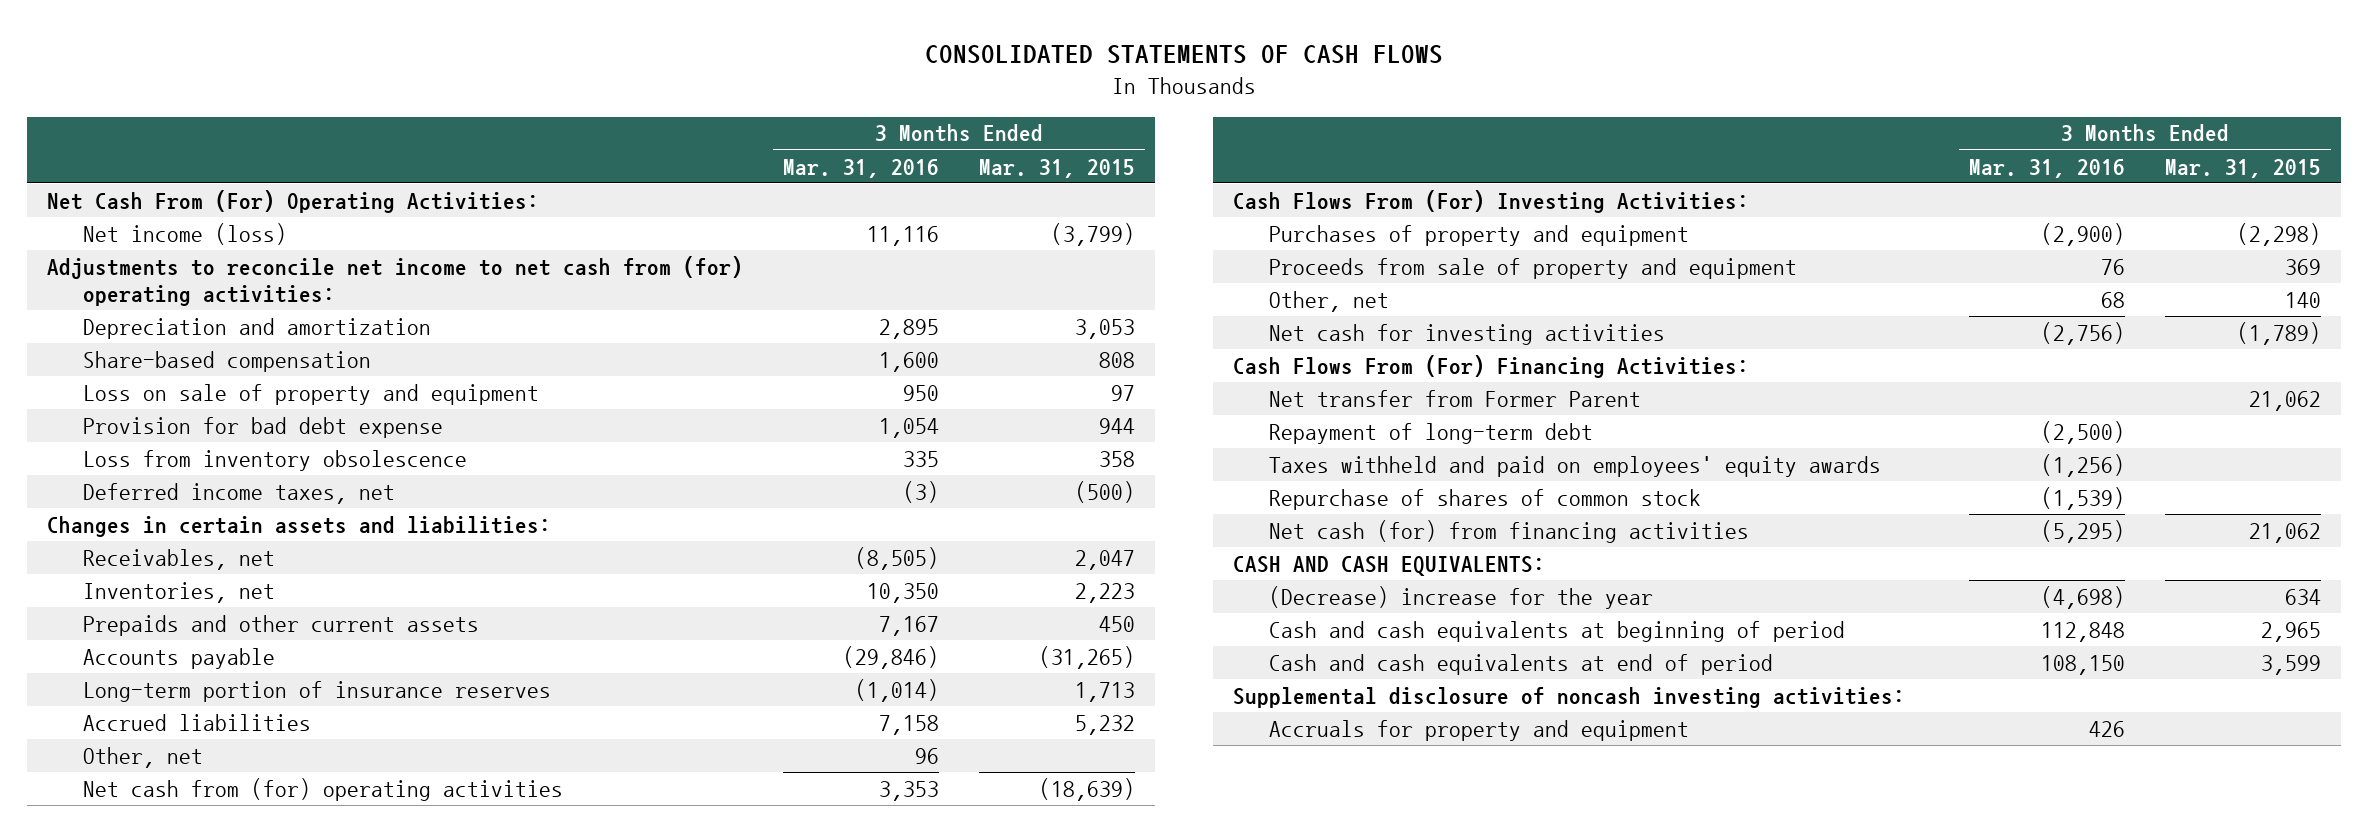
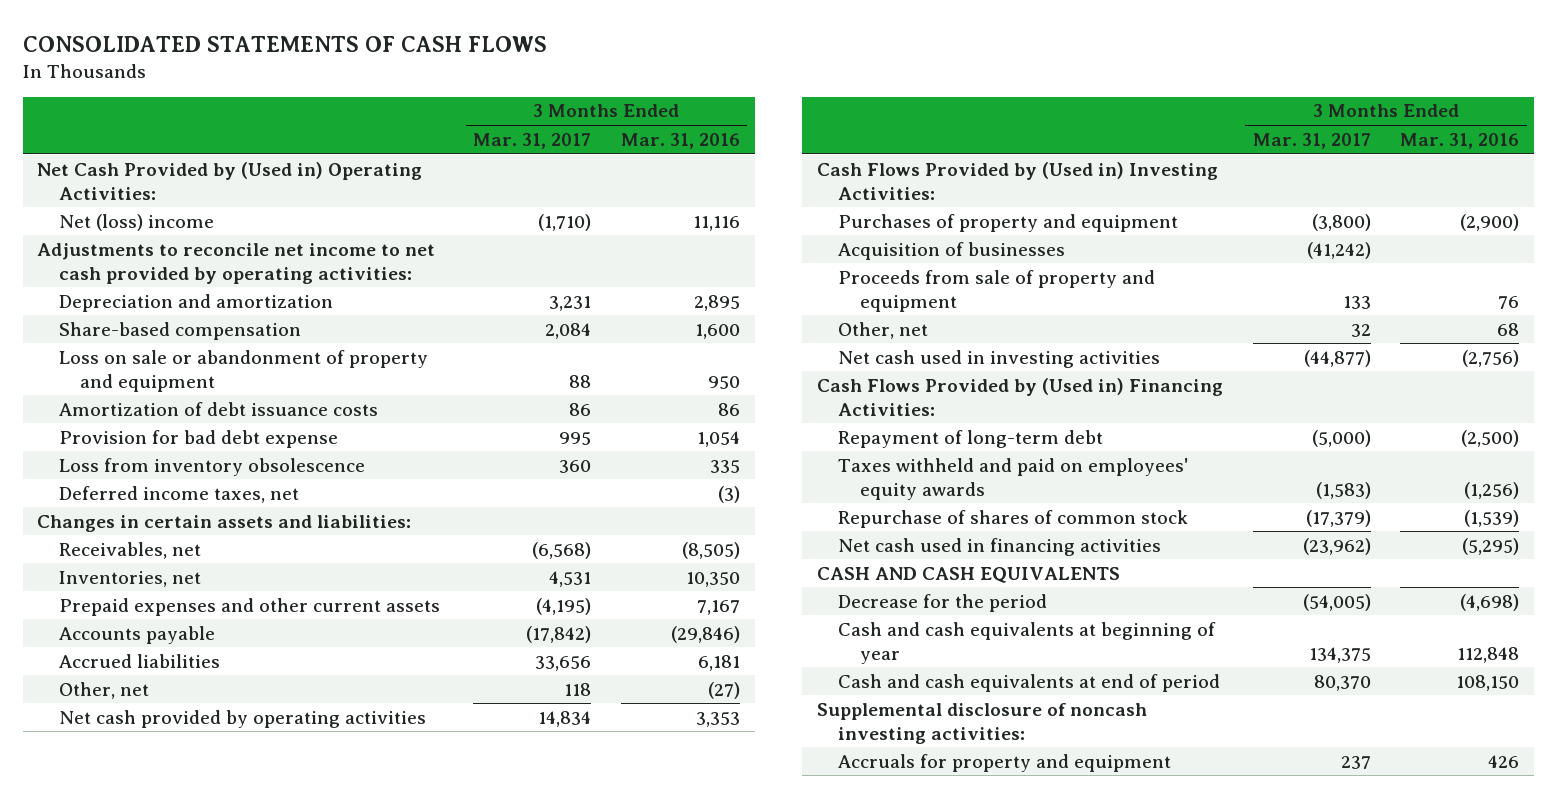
[978,158,1135,178] Mar. 31, 2015 -> none
none -> [473,132,592,149] Mar. 31, 2017
[46,189,539,213] Net Cash From (For) Operating Activities: -> [37,161,423,200] Net Cash Provided by (Used in) Operating Activities:
[82,222,287,245] Net income (loss) -> [58,213,214,231] Net (loss) income
[46,255,743,307] Adjustments to reconcile net income to net cash from (for) operating activities: -> [37,242,436,284] Adjustments to reconcile net income to net cash provided by operating activities:
[82,383,539,405] Loss on sale of property and equipment -> [58,349,428,392] Loss on sale or abandonment of property and equipment
none -> [58,401,378,416] Amortization of debt issuance costs
[82,614,479,636] Prepaids and other current assets -> [58,597,440,616] Prepaid expenses and other current assets
[82,680,551,702] Long-term portion of insurance reserves -> none
[878,714,939,735] 7,158 -> [697,654,740,671] 6,181
[914,747,939,764] 96 -> [707,681,740,699] (27)
[82,777,563,801] Net cash from (for) operating activities -> [58,709,426,728] Net cash provided by operating activities
[1232,189,1749,213] Cash Flows From (For) Investing Activities: -> [816,161,1218,200] Cash Flows Provided by (Used in) Investing Activities:
none -> [838,241,1066,260] Acquisition of businesses
[1269,389,1642,407] Net transfer from Former Parent -> none
[1269,323,1666,345] Net cash for investing activities -> [838,349,1161,368] Net cash used in investing activities
[1232,354,1749,378] Cash Flows From (For) Financing Activities: -> [816,377,1223,416] Cash Flows Provided by (Used in) Financing Activities:
[1269,519,1750,543] Net cash (for) from financing activities -> [838,537,1162,556] Net cash used in financing activities
[1232,555,1545,576] CASH AND CASH EQUIVALENTS: -> [816,566,1120,583] CASH AND CASH EQUIVALENTS
[1269,585,1654,609] (Decrease) increase for the year -> [838,593,1048,612] Decrease for the period
[1269,620,1846,642] Cash and cash equivalents at beginning of period -> [838,621,1217,664] Cash and cash equivalents at beginning of year

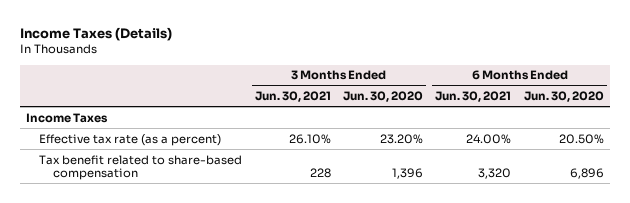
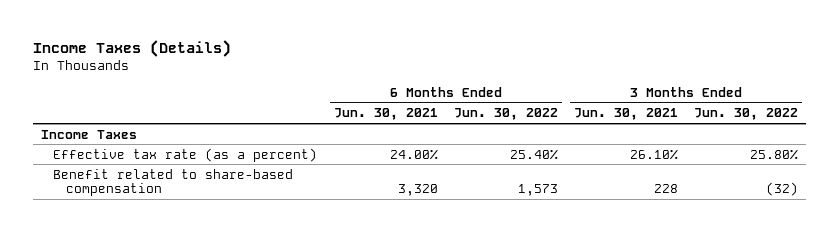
[343,91,424,103] Jun. 30, 2020 -> none
[523,91,604,103] Jun. 30, 2020 -> none
none -> [453,108,558,121] Jun. 30, 2022
none -> [694,108,799,121] Jun. 30, 2022
[39,154,243,181] Tax benefit related to share-based compensation -> [53,168,294,197] Benefit related to share-based compensation

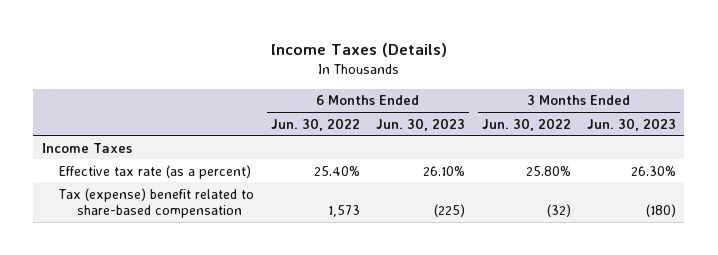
[333,108,438,121] Jun. 30, 2021 -> none
[574,108,679,121] Jun. 30, 2021 -> none
none -> [376,117,466,131] Jun. 30, 2023
none -> [587,117,677,131] Jun. 30, 2023
[53,168,294,197] Benefit related to share-based compensation -> [58,187,255,219] Tax (expense) benefit related to share-based compensation

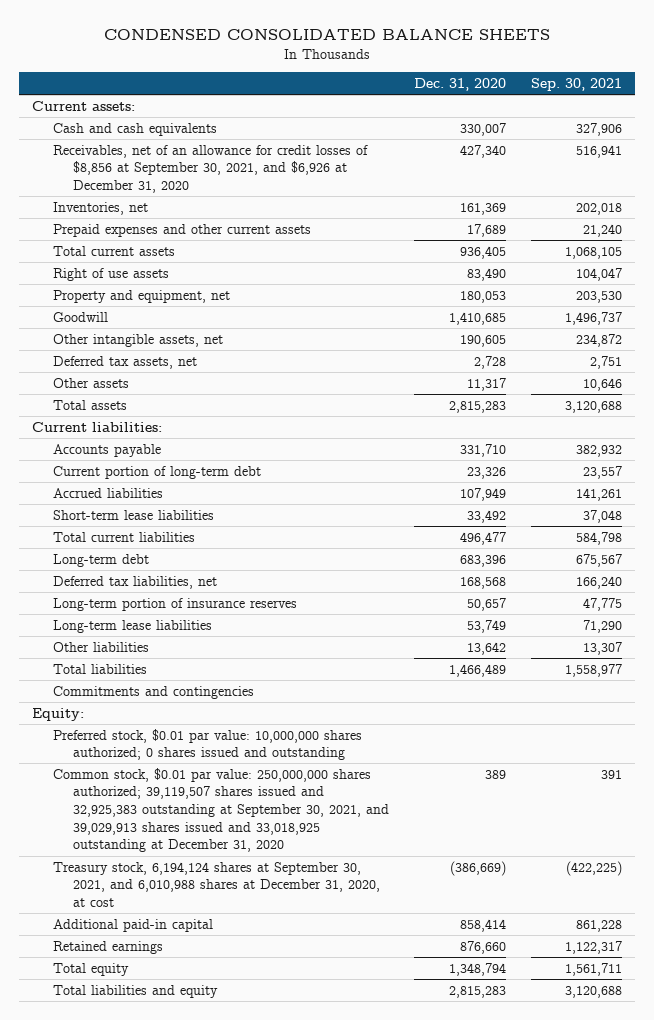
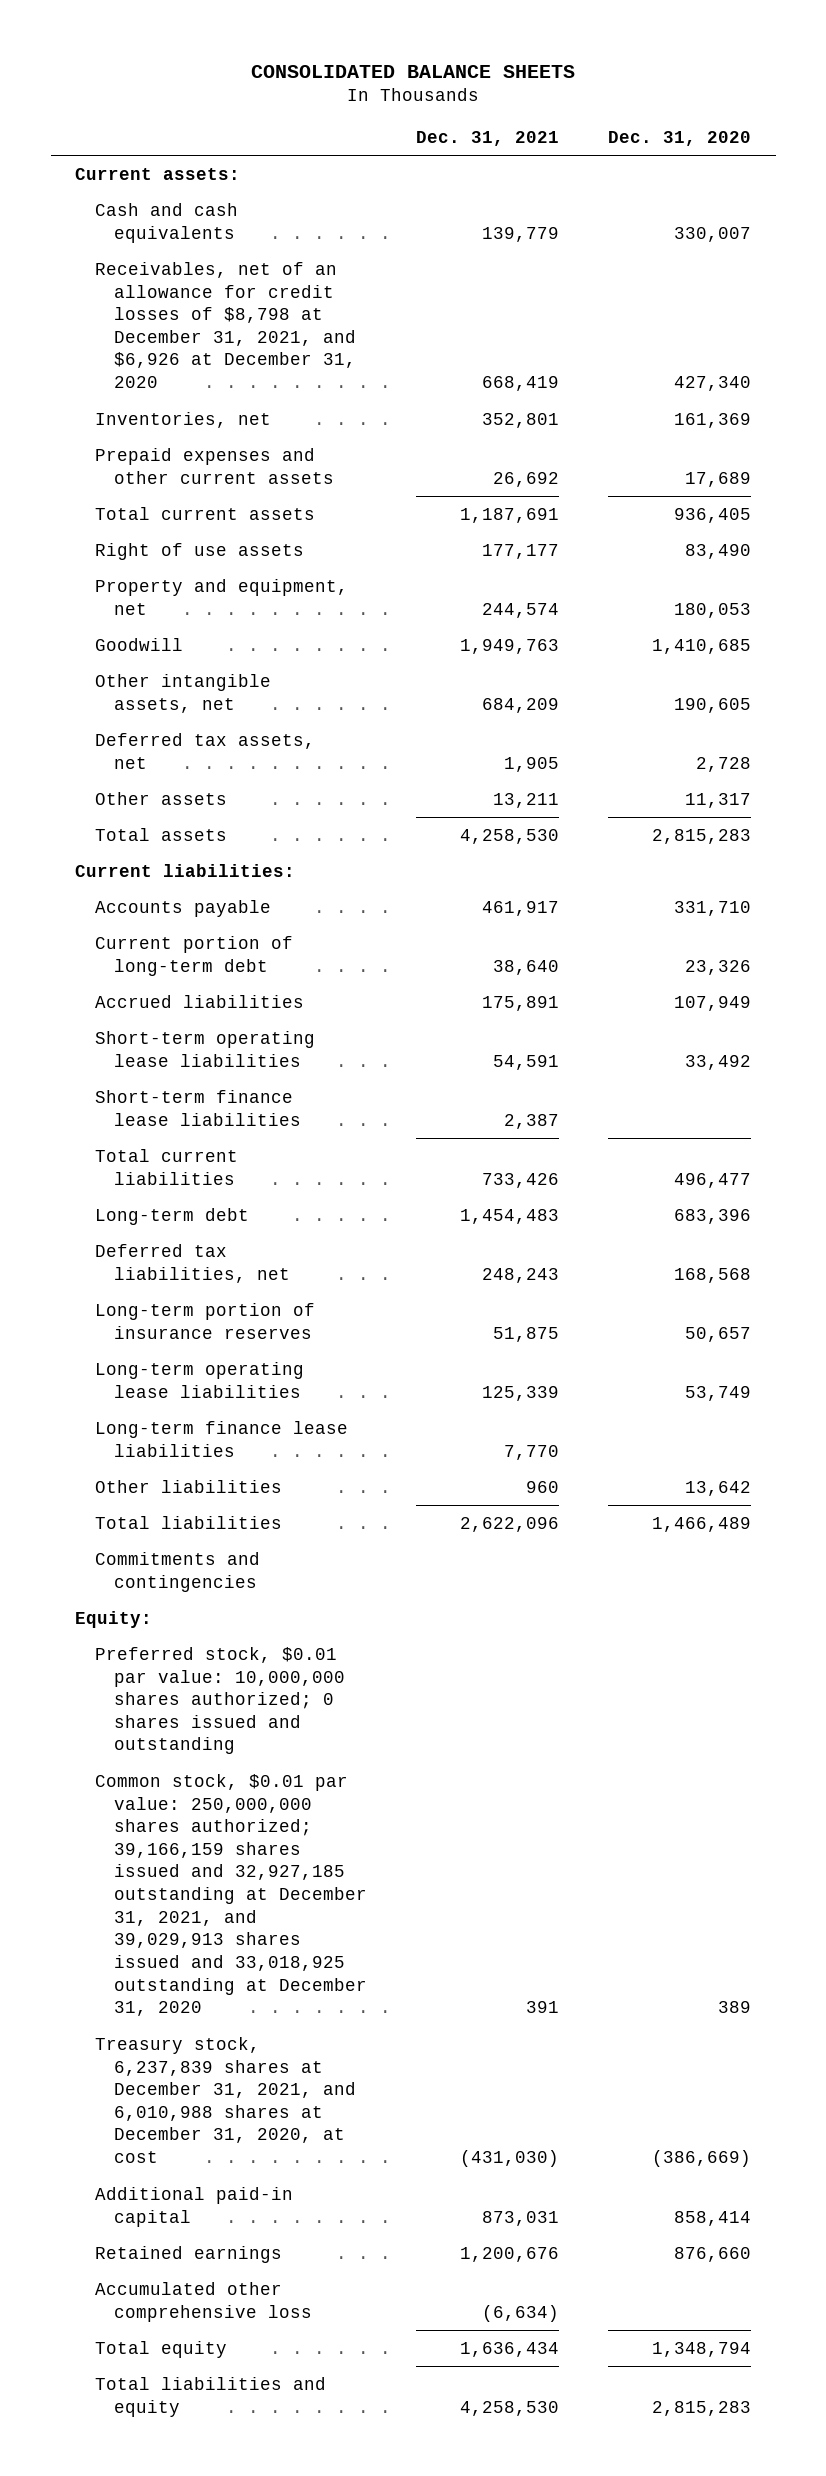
[103,29,550,41] CONDENSED CONSOLIDATED BALANCE SHEETS -> [251,64,576,78] CONSOLIDATED BALANCE SHEETS
[531,77,623,91] Sep. 30, 2021 -> none
none -> [415,130,559,146] Dec. 31, 2021
[52,144,368,193] Receivables, net of an allowance for credit losses of $8,856 at September 30, 2021, and $6,926 at December 31, 2020 -> [94,261,356,389] Receivables, net of an allowance for credit losses of $8,798 at December 31, 2021, and $6,926 at December 31, 2020
[52,509,214,520] Short-term lease liabilities -> [94,1030,315,1067] Short-term operating lease liabilities
none -> [94,1089,301,1126] Short-term finance lease liabilities
[52,619,212,633] Long-term lease liabilities -> [94,1361,304,1398] Long-term operating lease liabilities
none -> [94,1420,348,1457] Long-term finance lease liabilities
[52,767,390,853] Common stock, $0.01 par value: 250,000,000 shares authorized; 39,119,507 shares issued and 32,925,383 outstanding at September 30, 2021, and 39,029,913 shares issued and 33,018,925 outstanding at December 31, 2020 -> [94,1773,367,2017] Common stock, $0.01 par value: 250,000,000 shares authorized; 39,166,159 shares issued and 32,927,185 outstanding at December 31, 2021, and 39,029,913 shares issued and 33,018,925 outstanding at December 31, 2020
[52,861,381,907] Treasury stock, 6,194,124 shares at September 30, 2021, and 6,010,988 shares at December 31, 2020, at cost -> [94,2036,356,2164] Treasury stock, 6,237,839 shares at December 31, 2021, and 6,010,988 shares at December 31, 2020, at cost
none -> [94,2281,312,2322] Accumulated other comprehensive loss

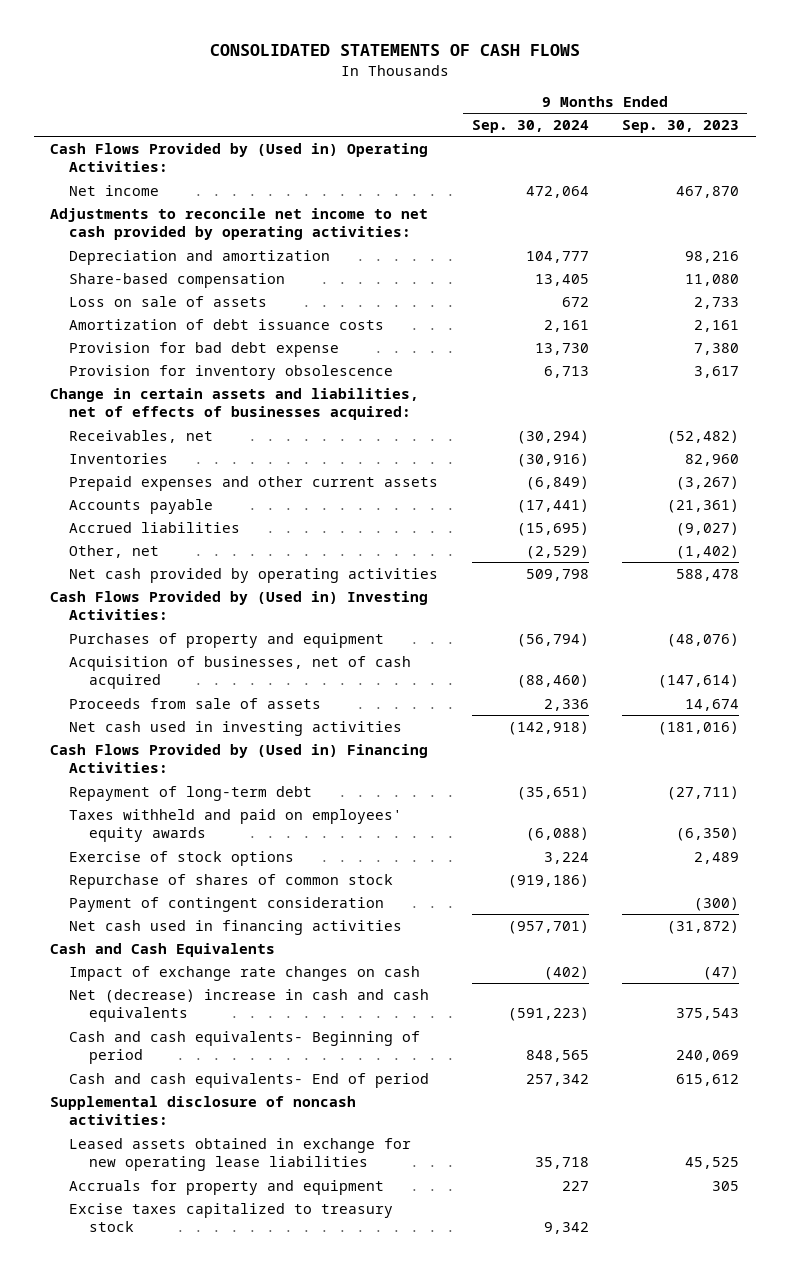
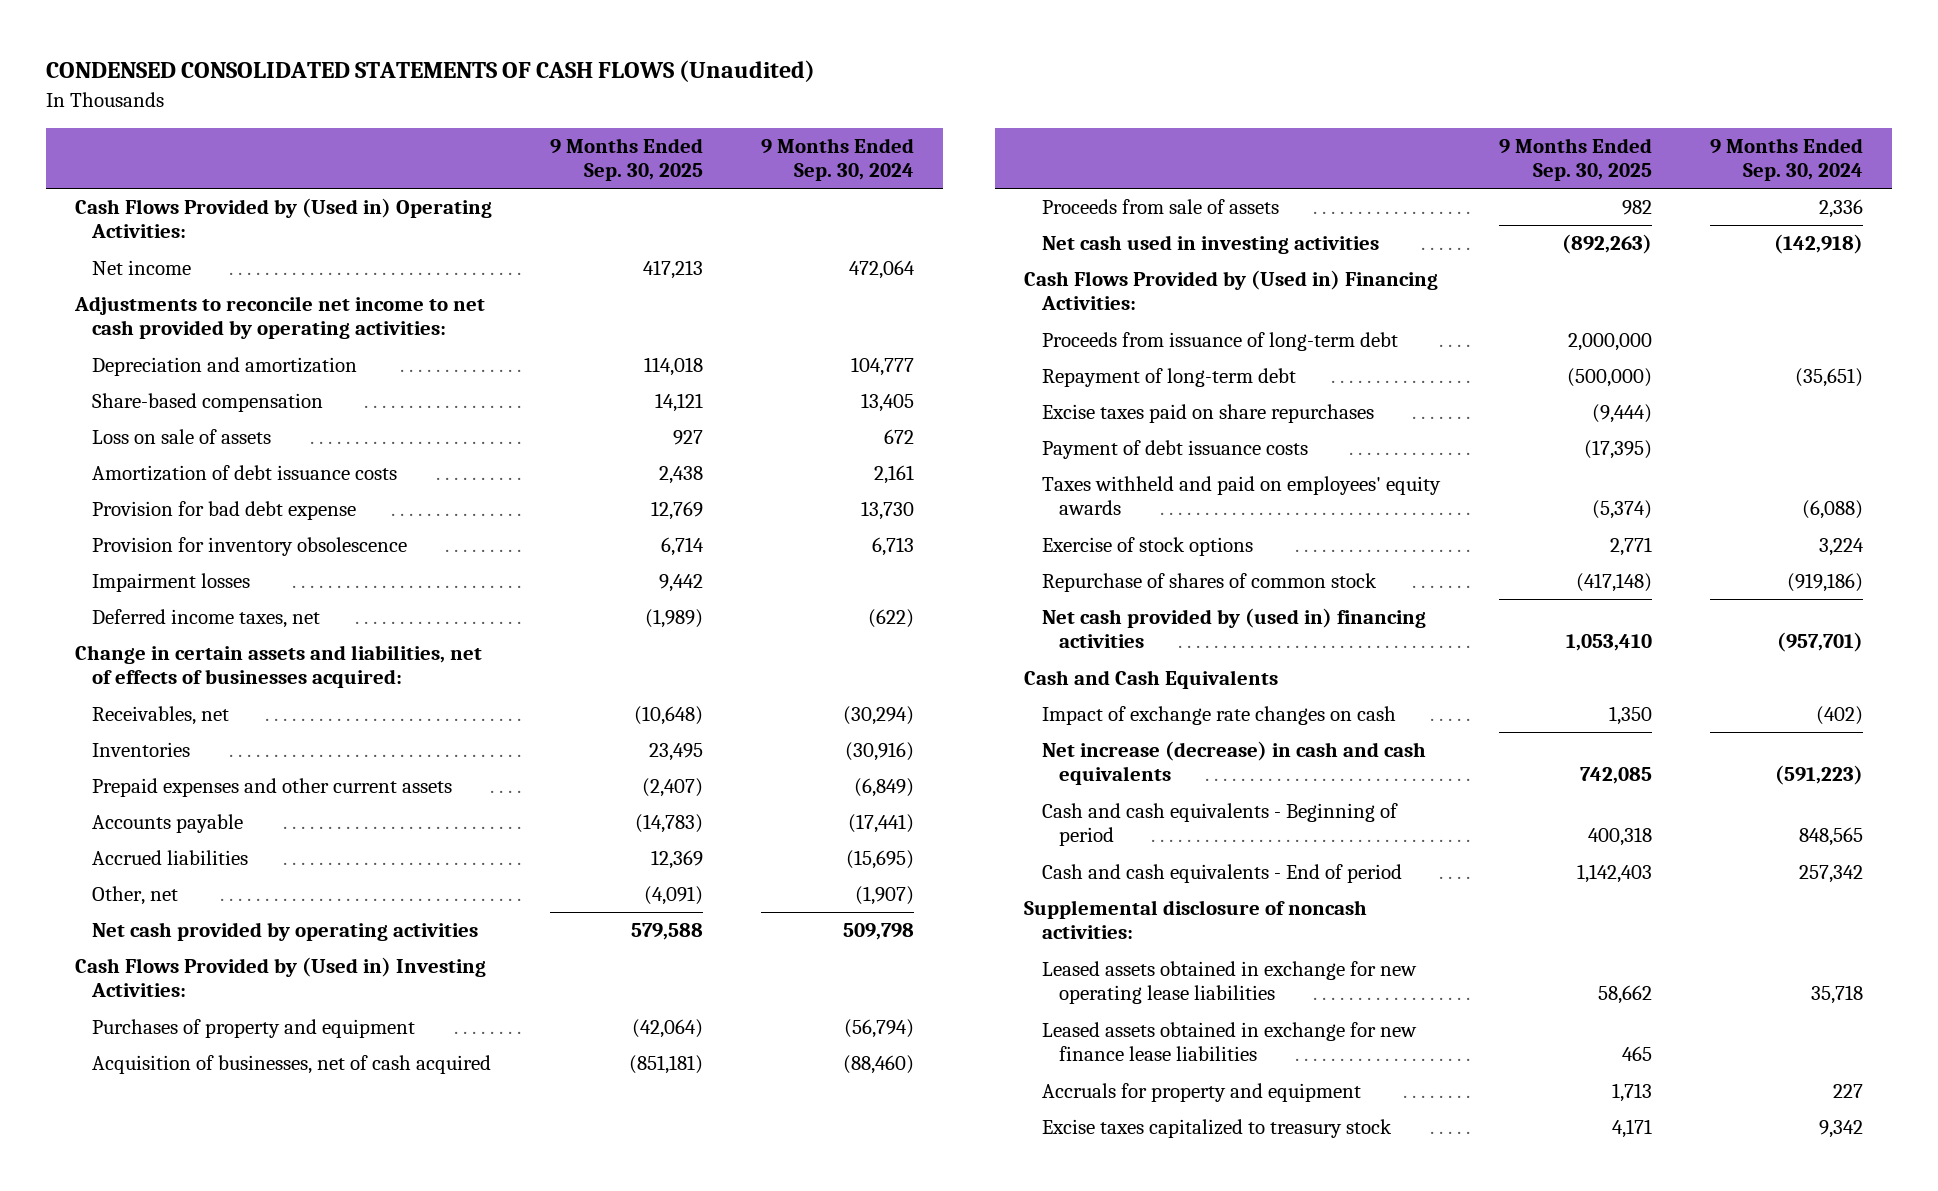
[209,44,580,57] CONSOLIDATED STATEMENTS OF CASH FLOWS -> [45,60,815,83] CONDENSED CONSOLIDATED STATEMENTS OF CASH FLOWS (Unaudited)
[621,119,739,133] Sep. 30, 2023 -> none
none -> [550,137,704,181] 9 Months Ended Sep. 30, 2025
none -> [92,573,251,593] Impairment losses
none -> [92,609,321,629] Deferred income taxes, net
[525,544,589,559] (2,529) -> [855,886,915,906] (1,907)
none -> [1041,332,1398,352] Proceeds from issuance of long-term debt
none -> [1041,404,1374,424] Excise taxes paid on share repurchases
none -> [1041,440,1308,460] Payment of debt issuance costs
[69,896,385,912] Payment of contingent consideration -> none
[69,919,403,935] Net cash used in financing activities -> [1041,608,1426,649] Net cash provided by (used in) financing activities
[69,988,430,1023] Net (decrease) increase in cash and cash equivalents -> [1041,741,1426,786] Net increase (decrease) in cash and cash equivalents
[69,1030,421,1065] Cash and cash equivalents- Beginning of period -> [1041,803,1398,847] Cash and cash equivalents - Beginning of period
[69,1072,430,1088] Cash and cash equivalents- End of period -> [1041,864,1402,884] Cash and cash equivalents - End of period
none -> [1041,1022,1417,1062] Leased assets obtained in exchange for new finance lease liabilities

